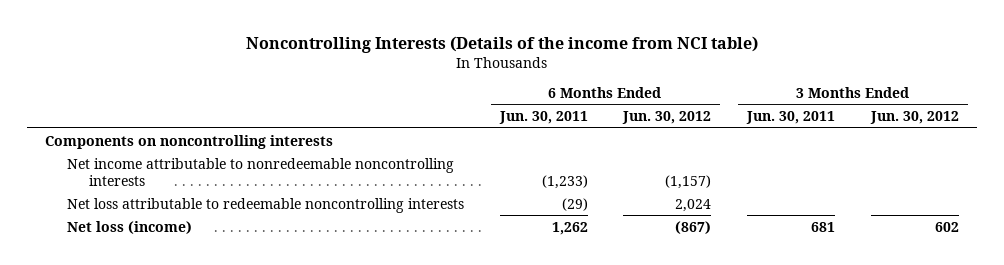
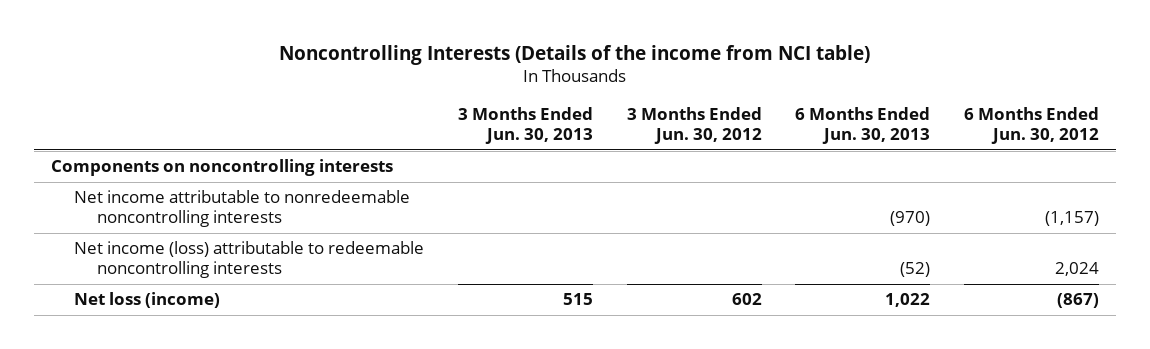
[498,111,588,125] Jun. 30, 2011 -> none
[746,111,836,125] Jun. 30, 2011 -> none
none -> [457,107,593,145] 3 Months Ended Jun. 30, 2013
none -> [795,107,931,145] 6 Months Ended Jun. 30, 2013
[66,197,464,213] Net loss attributable to redeemable noncontrolling interests -> [73,241,424,279] Net income (loss) attributable to redeemable noncontrolling interests

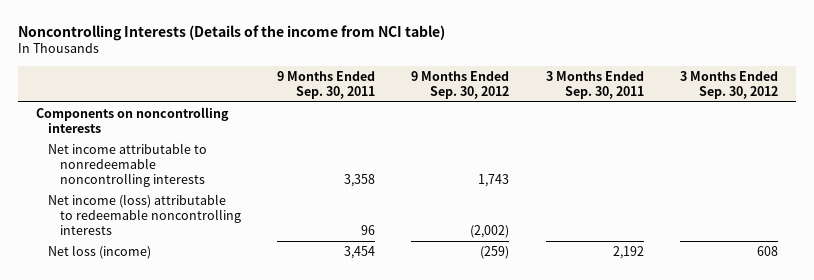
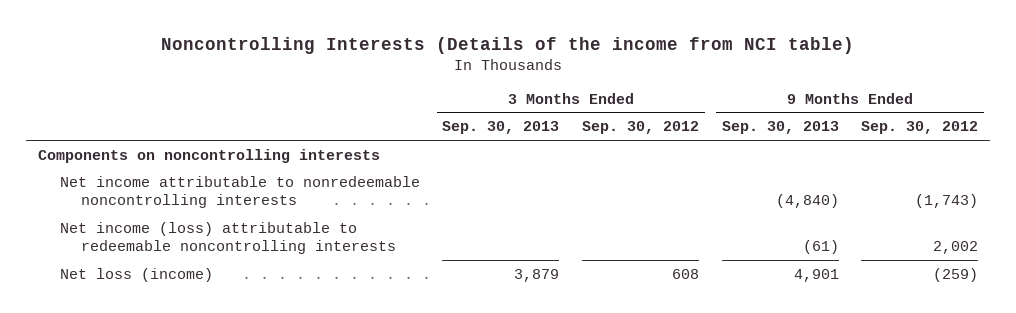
[276,70,375,99] 9 Months Ended Sep. 30, 2011 -> none
[545,70,644,99] 3 Months Ended Sep. 30, 2011 -> none
none -> [442,121,560,135] Sep. 30, 2013
none -> [721,121,839,135] Sep. 30, 2013
[478,173,510,187] 1,743 -> [915,194,979,209] (1,743)
[470,224,510,238] (2,002) -> [933,241,979,255] 2,002

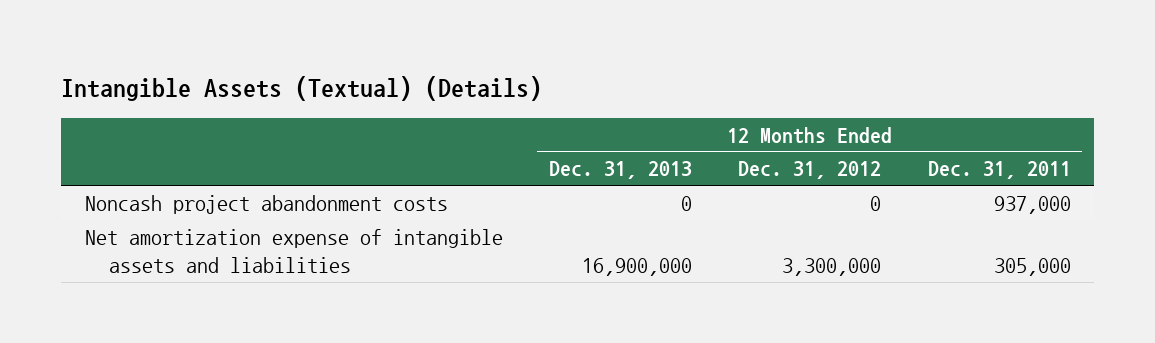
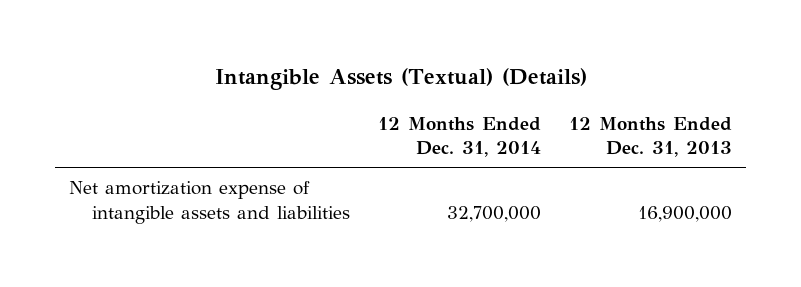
[738,161,882,180] Dec. 31, 2012 -> none
[927,161,1071,180] Dec. 31, 2011 -> none
none -> [378,116,542,157] 12 Months Ended Dec. 31, 2014
[84,194,448,214] Noncash project abandonment costs -> none

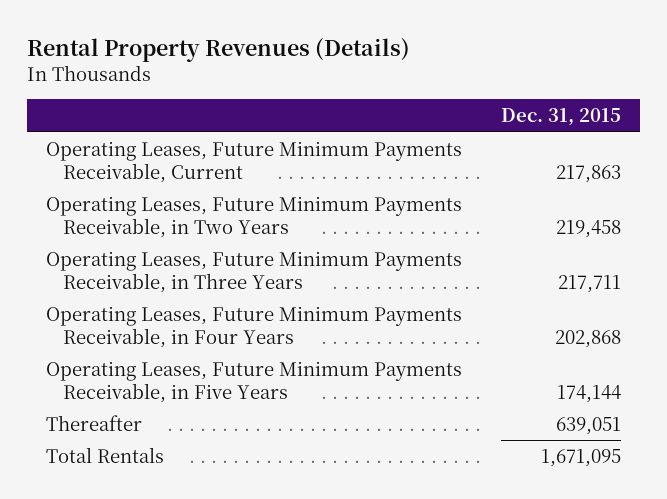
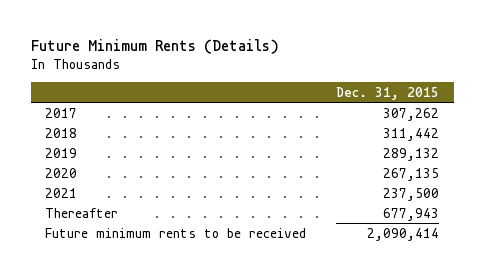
[27,37,411,62] Rental Property Revenues (Details) -> [30,39,279,55] Future Minimum Rents (Details)
[46,140,463,183] Operating Leases, Future Minimum Payments Receivable, Current -> none
[46,195,463,238] Operating Leases, Future Minimum Payments Receivable, in Two Years -> none
[46,250,463,293] Operating Leases, Future Minimum Payments Receivable, in Three Years -> none
[46,305,463,348] Operating Leases, Future Minimum Payments Receivable, in Four Years -> none
[46,360,463,403] Operating Leases, Future Minimum Payments Receivable, in Five Years -> none
[46,446,165,463] Total Rentals -> none
none -> [45,107,78,118] 2017
none -> [45,127,78,138] 2018
none -> [45,147,78,158] 2019
none -> [45,167,78,178] 2020
none -> [45,187,78,198] 2021
[555,416,621,435] 639,051 -> [383,207,440,221] 677,943
none -> [45,227,307,238] Future minimum rents to be received

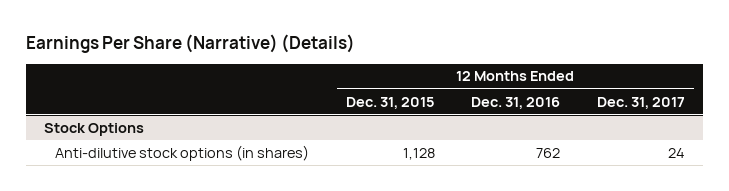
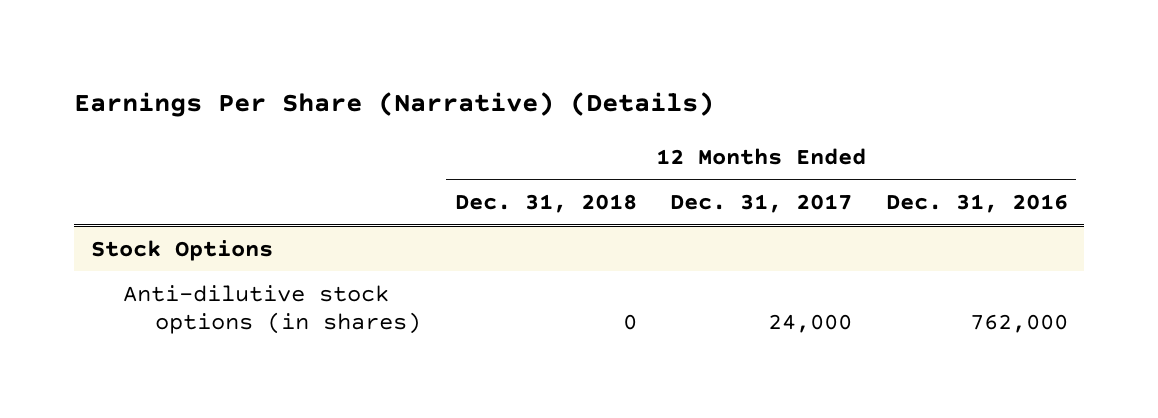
[345,96,435,109] Dec. 31, 2015 -> none
none -> [454,194,637,214] Dec. 31, 2018
[536,147,561,158] 762 -> [969,313,1068,333] 762,000
[667,147,685,158] 24 -> [768,313,853,333] 24,000

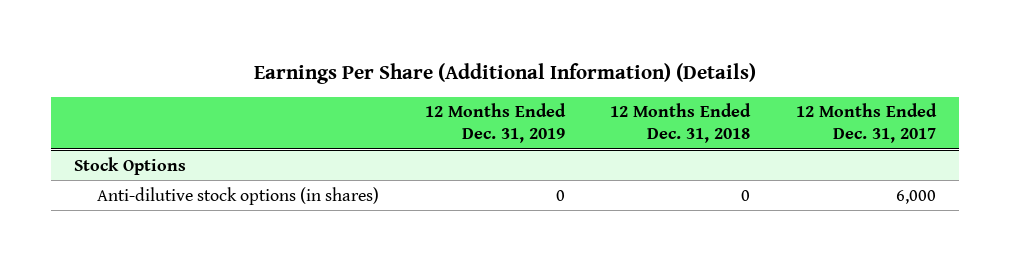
[73,91,714,117] Earnings Per Share (Narrative) (Details) -> [254,62,757,84] Earnings Per Share (Additional Information) (Details)
[885,194,1068,214] Dec. 31, 2016 -> none
none -> [424,103,566,144] 12 Months Ended Dec. 31, 2019
[768,313,853,333] 24,000 -> [896,189,937,204] 6,000

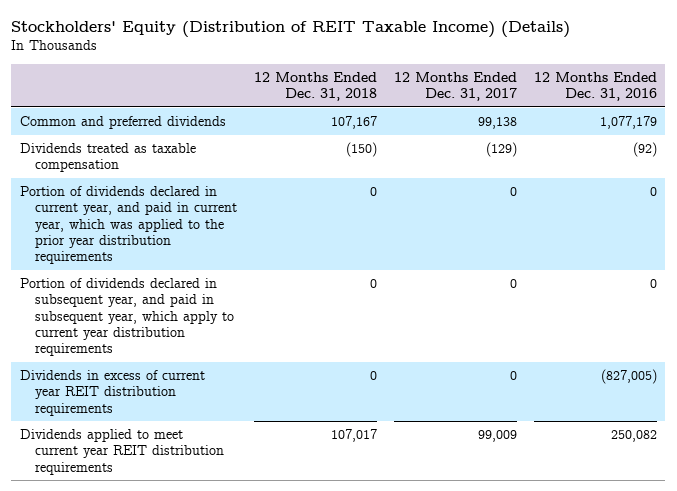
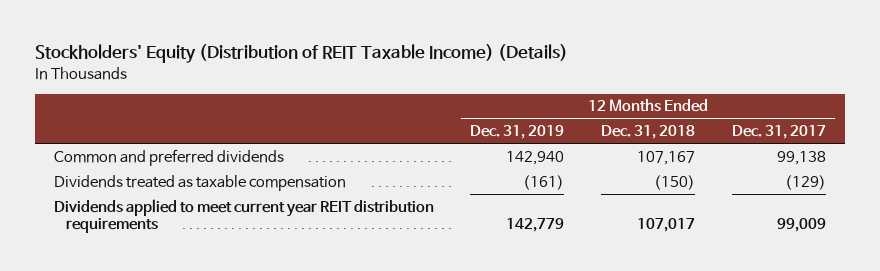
[533,71,657,101] 12 Months Ended Dec. 31, 2016 -> none
none -> [470,125,565,140] Dec. 31, 2019
[19,185,237,265] Portion of dividends declared in current year, and paid in current year, which was applied to the prior year distribution requirements -> none
[19,277,234,357] Portion of dividends declared in subsequent year, and paid in subsequent year, which apply to current year distribution requirements -> none
[19,369,205,416] Dividends in excess of current year REIT distribution requirements -> none

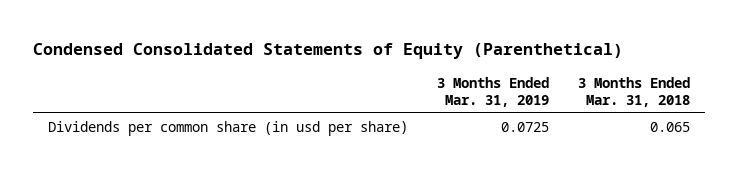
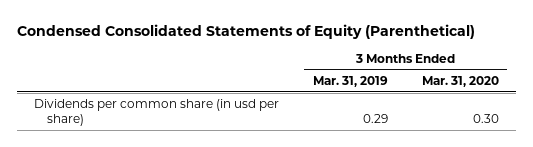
[578,76,691,107] 3 Months Ended Mar. 31, 2018 -> none
none -> [421,76,499,88] Mar. 31, 2020
[500,122,549,133] 0.0725 -> [362,114,388,124] 0.29

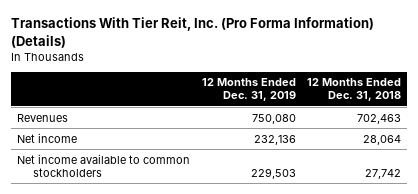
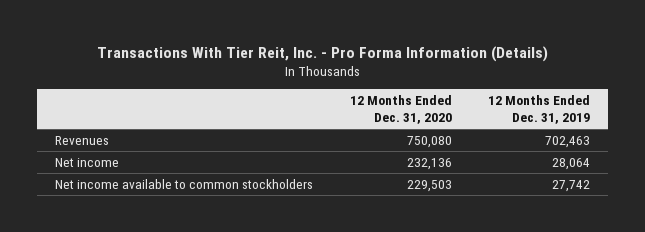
[11,17,375,48] Transactions With Tier Reit, Inc. (Pro Forma Information) (Details) -> [96,45,548,62] Transactions With Tier Reit, Inc. - Pro Forma Information (Details)
[307,78,402,102] 12 Months Ended Dec. 31, 2018 -> none
none -> [349,95,452,125] 12 Months Ended Dec. 31, 2020
[251,113,296,124] 750,080 -> [545,135,591,148] 702,463
[253,134,296,145] 232,136 -> [552,157,591,170] 28,064
[250,167,296,179] 229,503 -> [552,179,591,192] 27,742

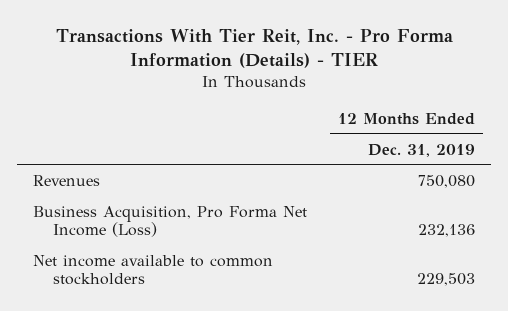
[96,45,548,62] Transactions With Tier Reit, Inc. - Pro Forma Information (Details) -> [55,28,453,69] Transactions With Tier Reit, Inc. - Pro Forma Information (Details) - TIER
[349,95,452,125] 12 Months Ended Dec. 31, 2020 -> none
[545,135,591,148] 702,463 -> [418,174,476,188] 750,080
[55,157,120,167] Net income -> [32,205,307,238] Business Acquisition, Pro Forma Net Income (Loss)
[552,157,591,170] 28,064 -> [418,224,476,238] 232,136
[552,179,591,192] 27,742 -> [417,273,476,287] 229,503

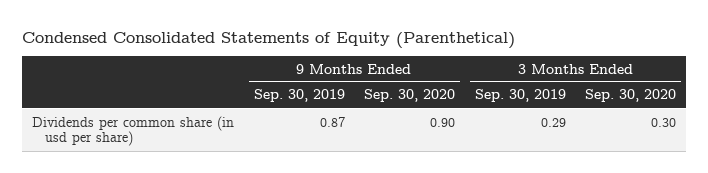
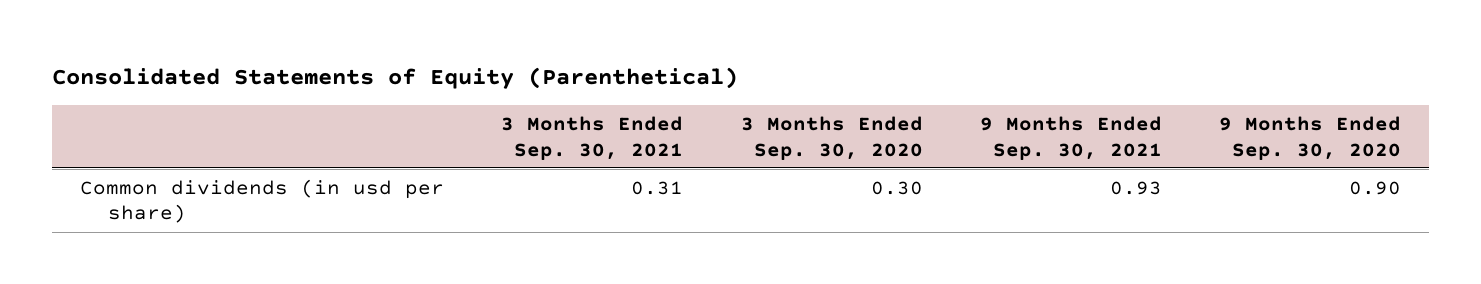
[22,31,516,49] Condensed Consolidated Statements of Equity (Parenthetical) -> [51,67,738,90] Consolidated Statements of Equity (Parenthetical)
[253,89,345,103] Sep. 30, 2019 -> none
[474,89,566,103] Sep. 30, 2019 -> none
none -> [501,115,684,160] 3 Months Ended Sep. 30, 2021
none -> [979,115,1162,160] 9 Months Ended Sep. 30, 2021
[31,115,234,147] Dividends per common share (in usd per share) -> [80,178,445,224] Common dividends (in usd per share)

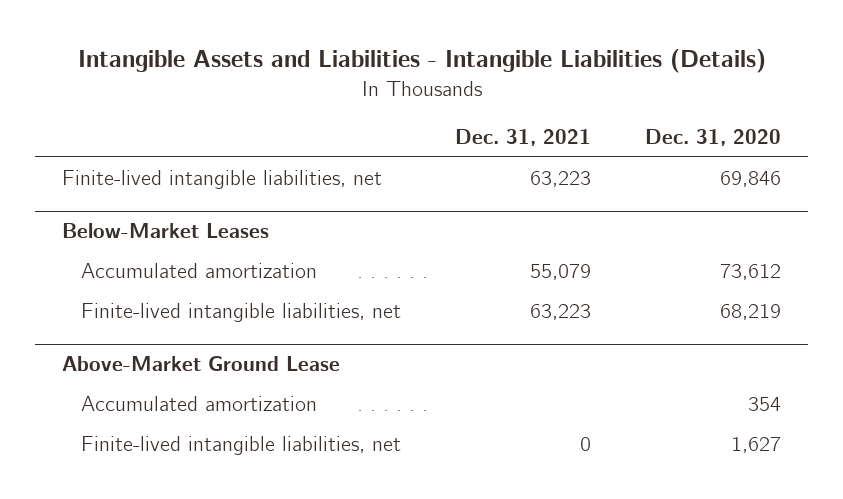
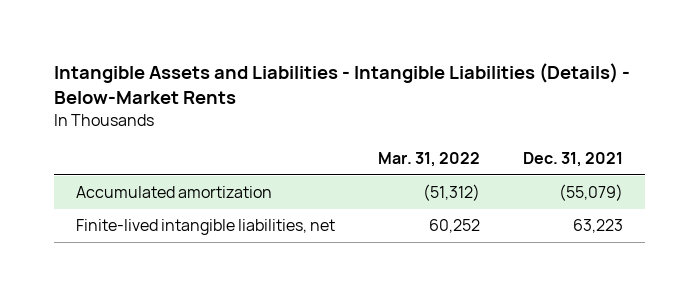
[77,49,766,74] Intangible Assets and Liabilities - Intangible Liabilities (Details) -> [53,62,630,105] Intangible Assets and Liabilities - Intangible Liabilities (Details) - Below-Market Rents
[645,128,782,146] Dec. 31, 2020 -> none
none -> [377,152,480,168] Mar. 31, 2022
[62,170,383,190] Finite-lived intangible liabilities, net -> none
[62,223,270,239] Below-Market Leases -> none
[530,264,592,281] 55,079 -> [559,184,624,202] (55,079)
[62,356,341,372] Above-Market Ground Lease -> none
[81,396,318,412] Accumulated amortization -> none
[81,436,402,456] Finite-lived intangible liabilities, net -> none

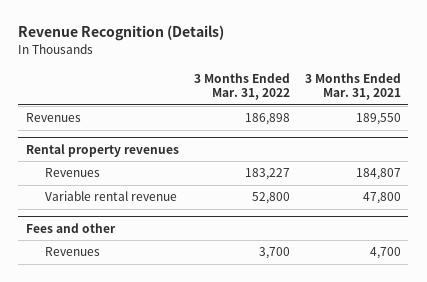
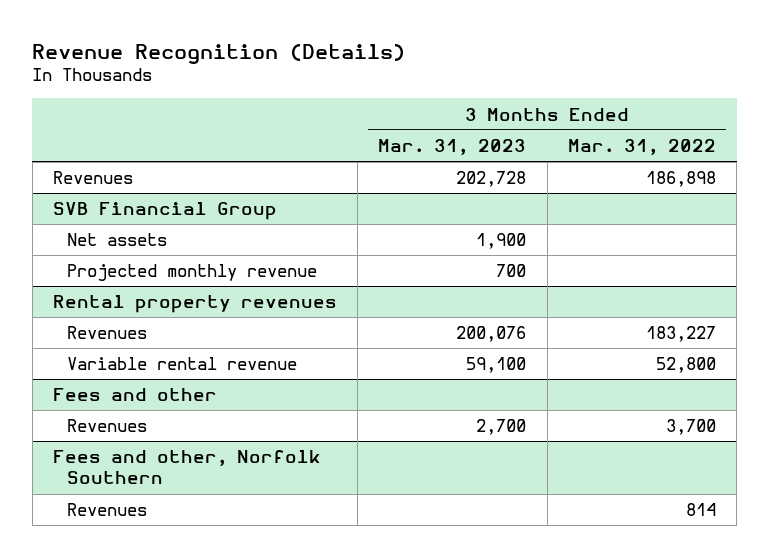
[304,72,401,101] 3 Months Ended Mar. 31, 2021 -> none
none -> [378,138,527,155] Mar. 31, 2023
none -> [53,202,278,221] SVB Financial Group
none -> [66,233,167,247] Net assets
none -> [66,264,317,282] Projected monthly revenue
none -> [53,450,322,485] Fees and other, Norfolk Southern
none -> [66,503,147,517] Revenues

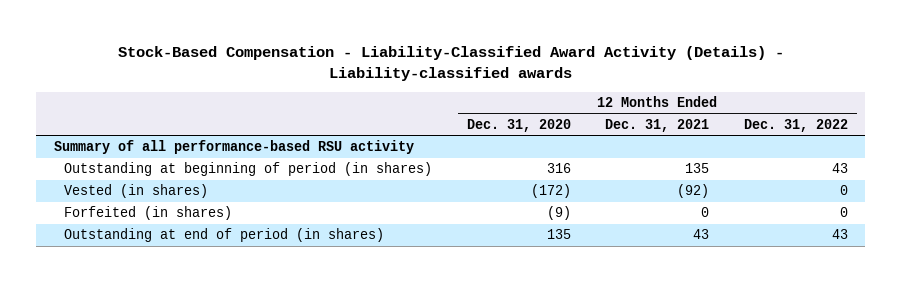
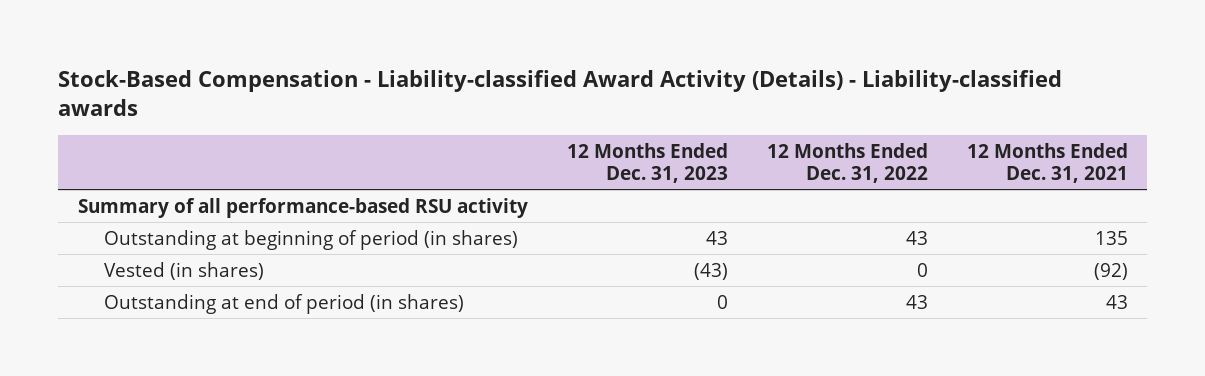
[117,46,784,82] Stock-Based Compensation - Liability-Classified Award Activity (Details) - Liability-classified awards -> [58,70,1063,117] Stock-Based Compensation - Liability-classified Award Activity (Details) - Liability-classified awards
[466,118,571,132] Dec. 31, 2020 -> none
none -> [566,142,728,183] 12 Months Ended Dec. 31, 2023
[64,206,233,221] Forfeited (in shares) -> none

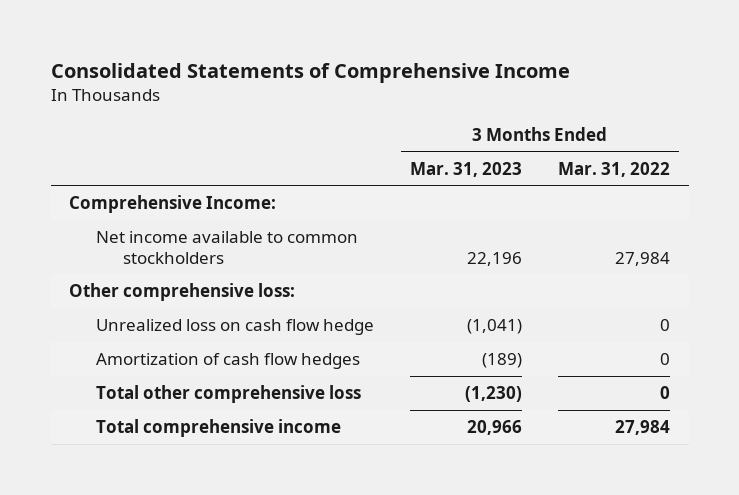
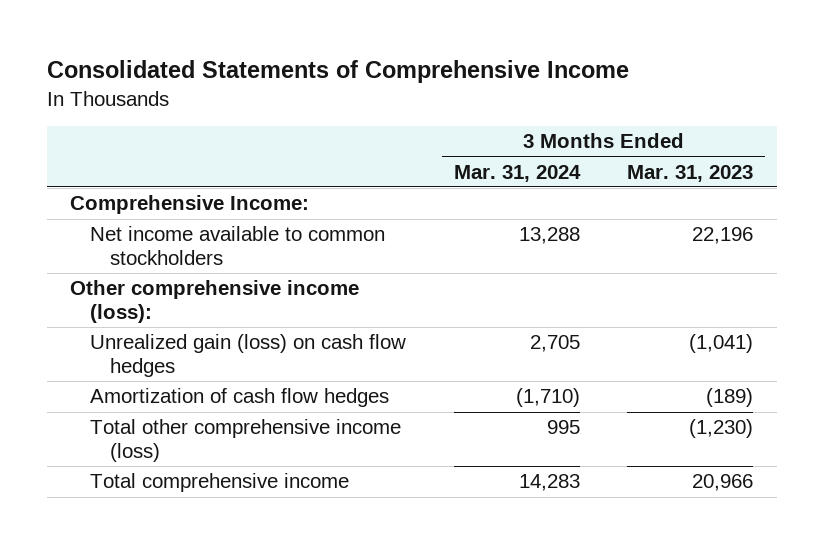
[558,161,671,177] Mar. 31, 2022 -> none
none -> [453,164,581,182] Mar. 31, 2024
[68,283,295,302] Other comprehensive loss: -> [70,280,360,323] Other comprehensive income (loss):
[95,319,374,336] Unrealized loss on cash flow hedge -> [90,334,407,377] Unrealized gain (loss) on cash flow hedges
[95,385,361,404] Total other comprehensive loss -> [90,419,402,462] Total other comprehensive income (loss)

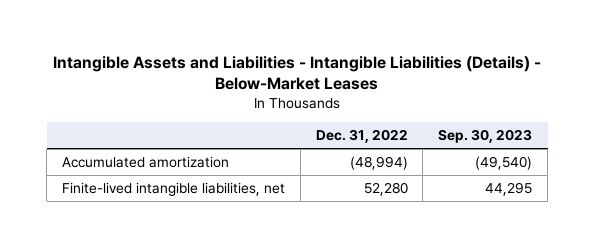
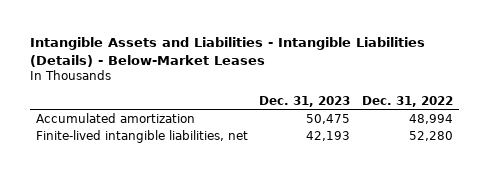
[438,128,533,143] Sep. 30, 2023 -> none
none -> [259,95,351,107] Dec. 31, 2023
[349,156,408,171] (48,994) -> [409,113,454,124] 48,994

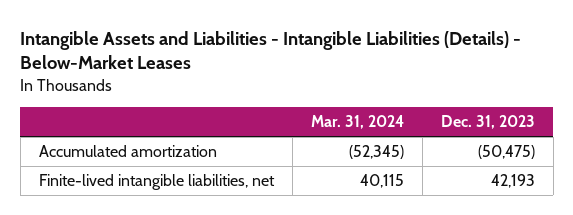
[362,95,454,107] Dec. 31, 2022 -> none
none -> [310,115,404,130] Mar. 31, 2024
[306,113,351,124] 50,475 -> [477,145,535,160] (50,475)

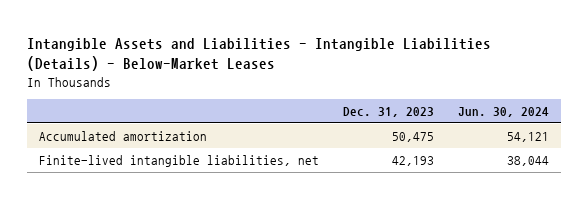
[310,115,404,130] Mar. 31, 2024 -> none
none -> [458,107,550,118] Jun. 30, 2024
[477,145,535,160] (50,475) -> [392,132,435,143] 50,475

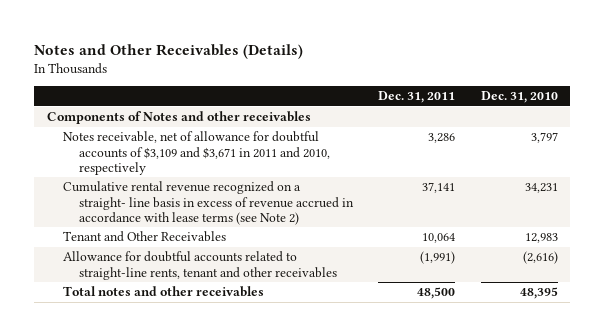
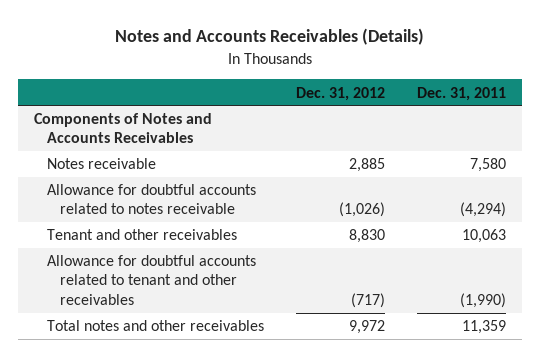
[34,43,304,59] Notes and Other Receivables (Details) -> [114,28,424,46] Notes and Accounts Receivables (Details)
[480,91,558,104] Dec. 31, 2010 -> none
none -> [295,86,385,101] Dec. 31, 2012
[62,131,330,175] Notes receivable, net of allowance for doubtful accounts of $3,109 and $3,671 in 2011 and 2010, respectively -> none
[62,181,354,225] Cumulative rental revenue recognized on a straight- line basis in excess of revenue accrued in accordance with lease terms (see Note 2) -> none
[46,111,311,125] Components of Notes and other receivables -> [33,113,212,144] Components of Notes and Accounts Receivables
none -> [46,158,156,170] Notes receivable
none -> [46,184,256,215] Allowance for doubtful accounts related to notes receivable
[62,231,226,243] Tenant and Other Receivables -> [46,229,237,241] Tenant and other receivables
[422,233,456,244] 10,064 -> [461,229,506,244] 10,063
[62,251,337,280] Allowance for doubtful accounts related to straight-line rents, tenant and other receivables -> [46,255,256,305] Allowance for doubtful accounts related to tenant and other receivables
[420,251,456,265] (1,991) -> [459,292,506,308] (1,990)
[417,287,456,300] 48,500 -> [461,320,506,335] 11,359

